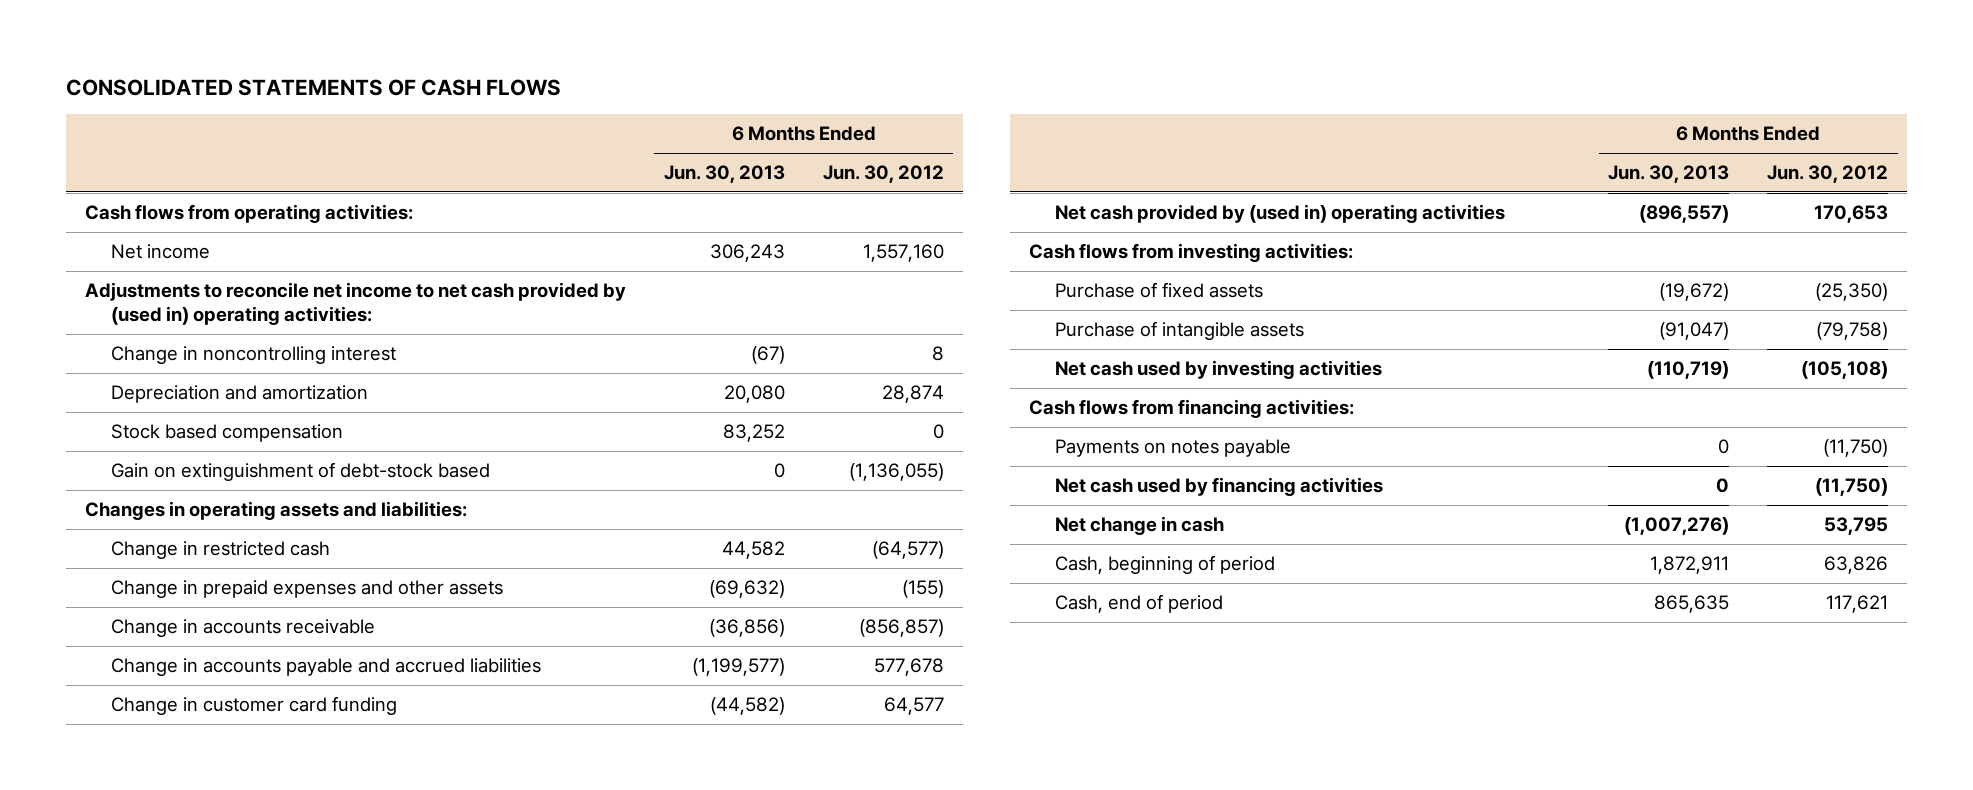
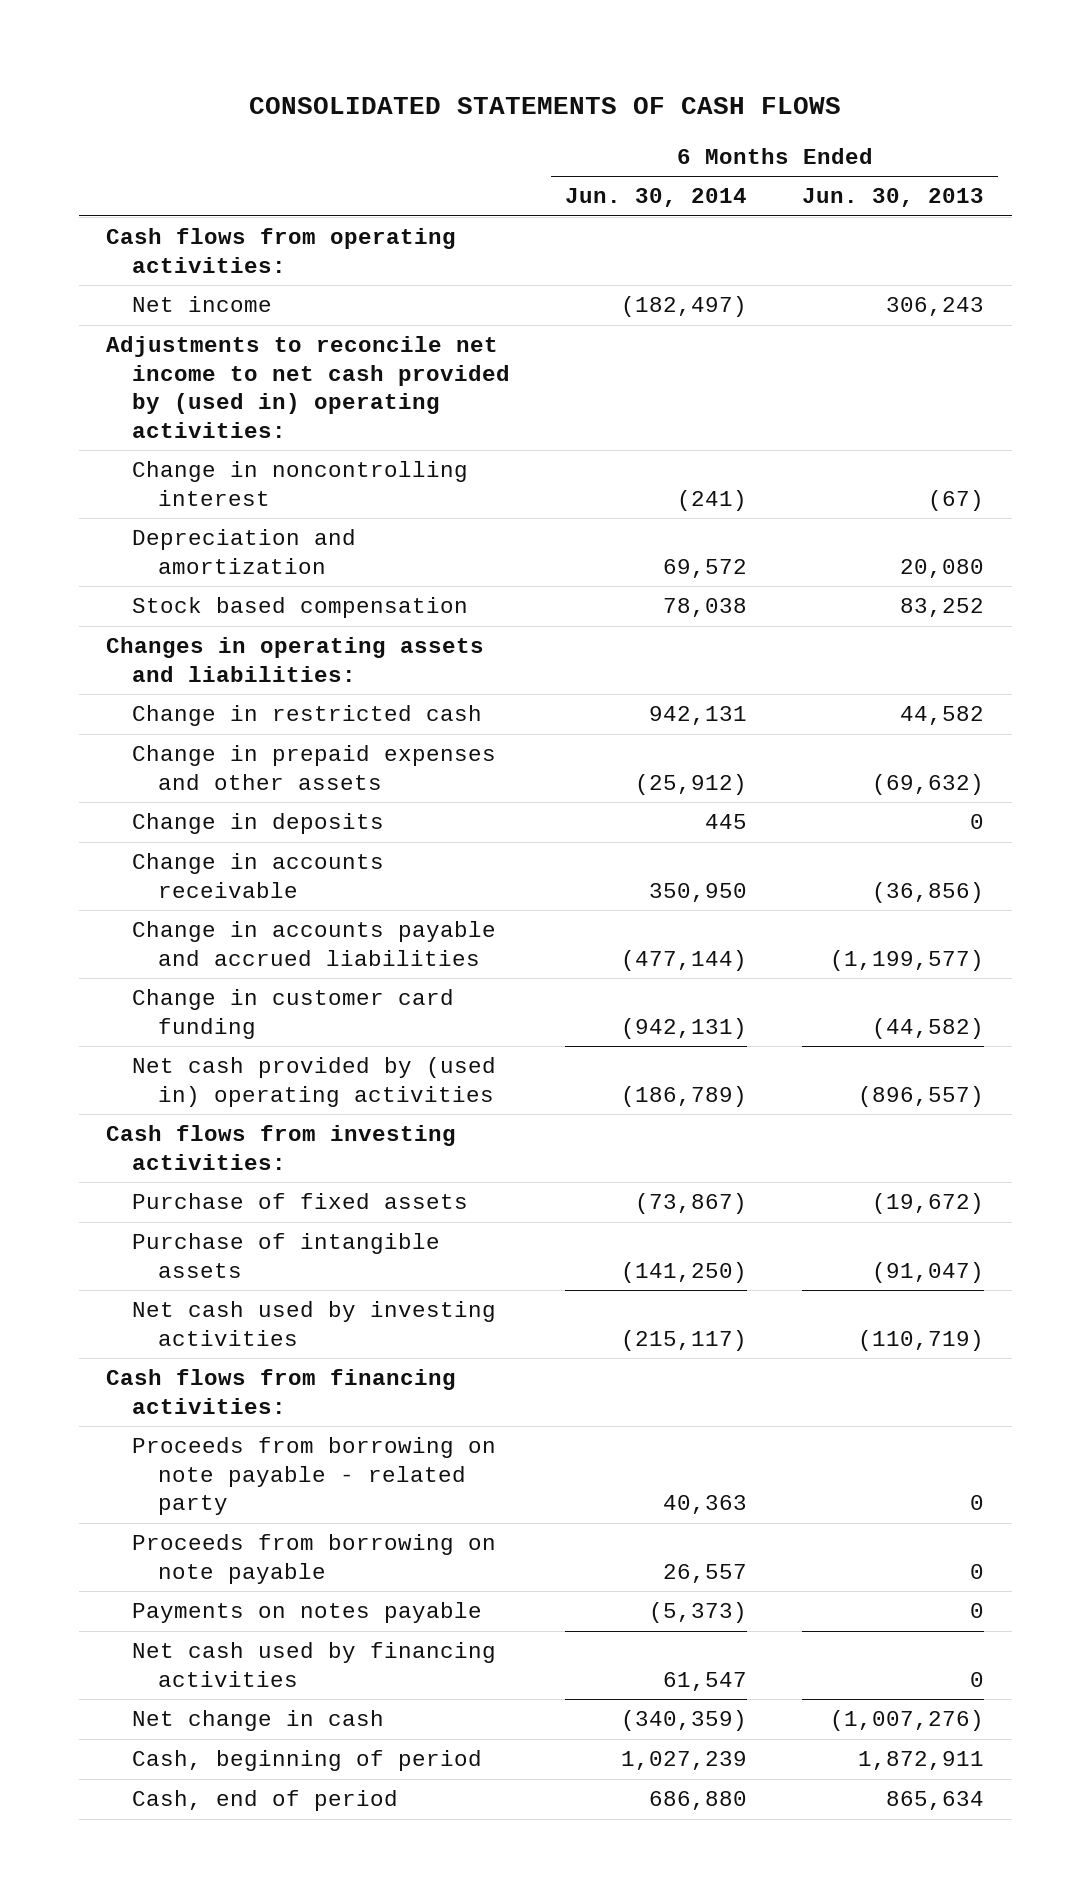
[822,165,944,184] Jun. 30, 2012 -> none
none -> [565,188,748,208] Jun. 30, 2014
[111,462,491,482] Gain on extinguishment of debt-stock based -> none
none -> [131,813,384,835] Change in deposits
none -> [131,1437,496,1516] Proceeds from borrowing on note payable - related party
none -> [131,1534,496,1584] Proceeds from borrowing on note payable
[1654,595,1730,614] 865,635 -> [886,1791,985,1811] 865,634

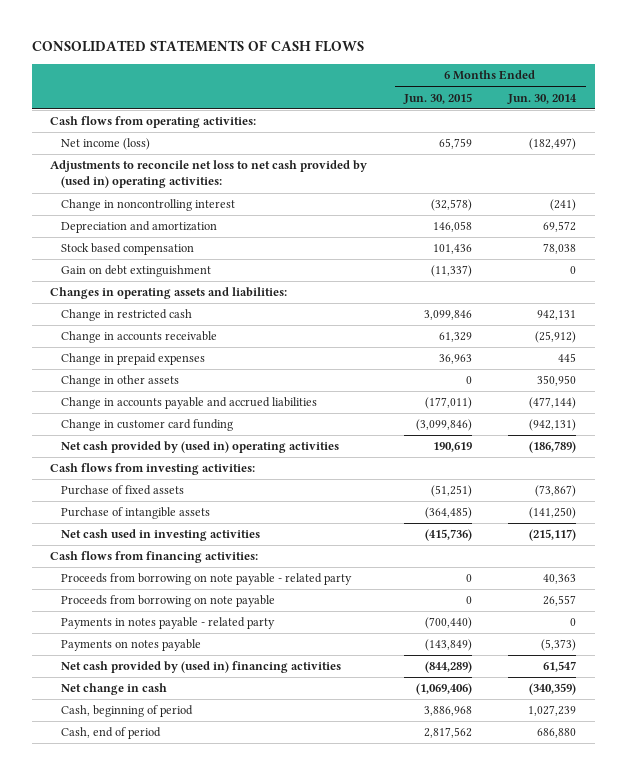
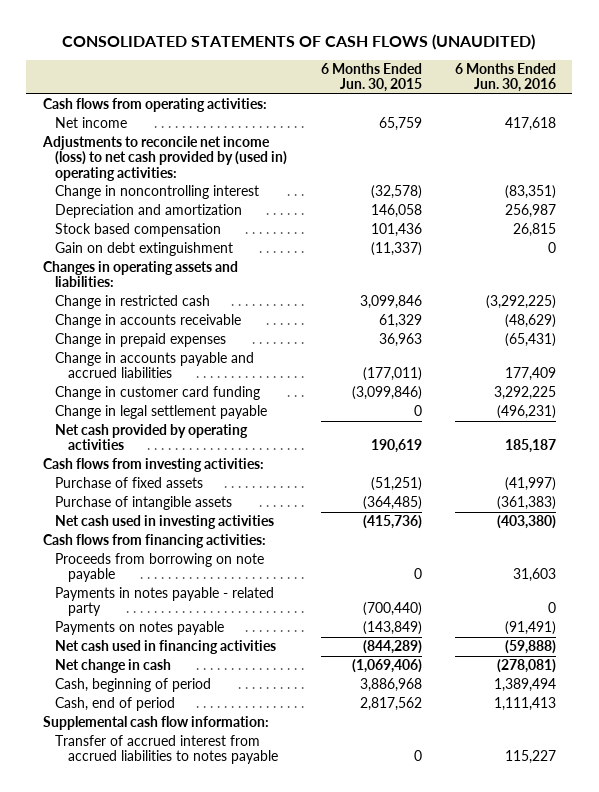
[31,40,364,53] CONSOLIDATED STATEMENTS OF CASH FLOWS -> [62,33,536,50] CONSOLIDATED STATEMENTS OF CASH FLOWS (UNAUDITED)
[507,93,578,104] Jun. 30, 2014 -> none
none -> [454,63,556,93] 6 Months Ended Jun. 30, 2016
[60,138,150,151] Net income (loss) -> [55,117,128,129] Net income
[50,160,368,189] Adjustments to reconcile net loss to net cash provided by (used in) operating activities: -> [41,136,288,181] Adjustments to reconcile net income (loss) to net cash provided by (used in) operating activities:
[60,375,179,388] Change in other assets -> none
none -> [55,405,268,420] Change in legal settlement payable
[60,441,339,454] Net cash provided by (used in) operating activities -> [55,424,249,451] Net cash provided by operating activities
[60,573,352,586] Proceeds from borrowing on note payable - related party -> none
[60,661,341,674] Net cash provided by (used in) financing activities -> [55,640,277,655] Net cash used in financing activities
none -> [42,716,269,731] Supplemental cash flow information:
none -> [55,735,279,765] Transfer of accrued interest from accrued liabilities to notes payable

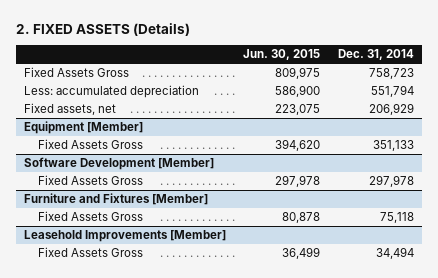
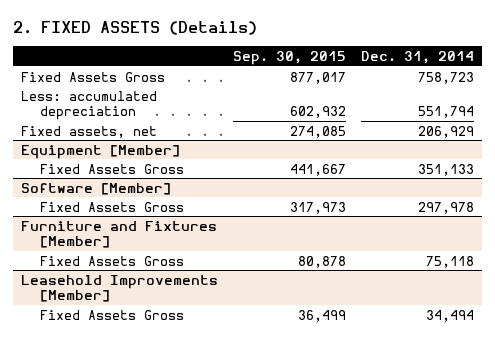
[243,49,321,61] Jun. 30, 2015 -> none
none -> [233,50,347,65] Sep. 30, 2015
[24,157,215,171] Software Development [Member] -> [20,182,171,195] Software [Member]

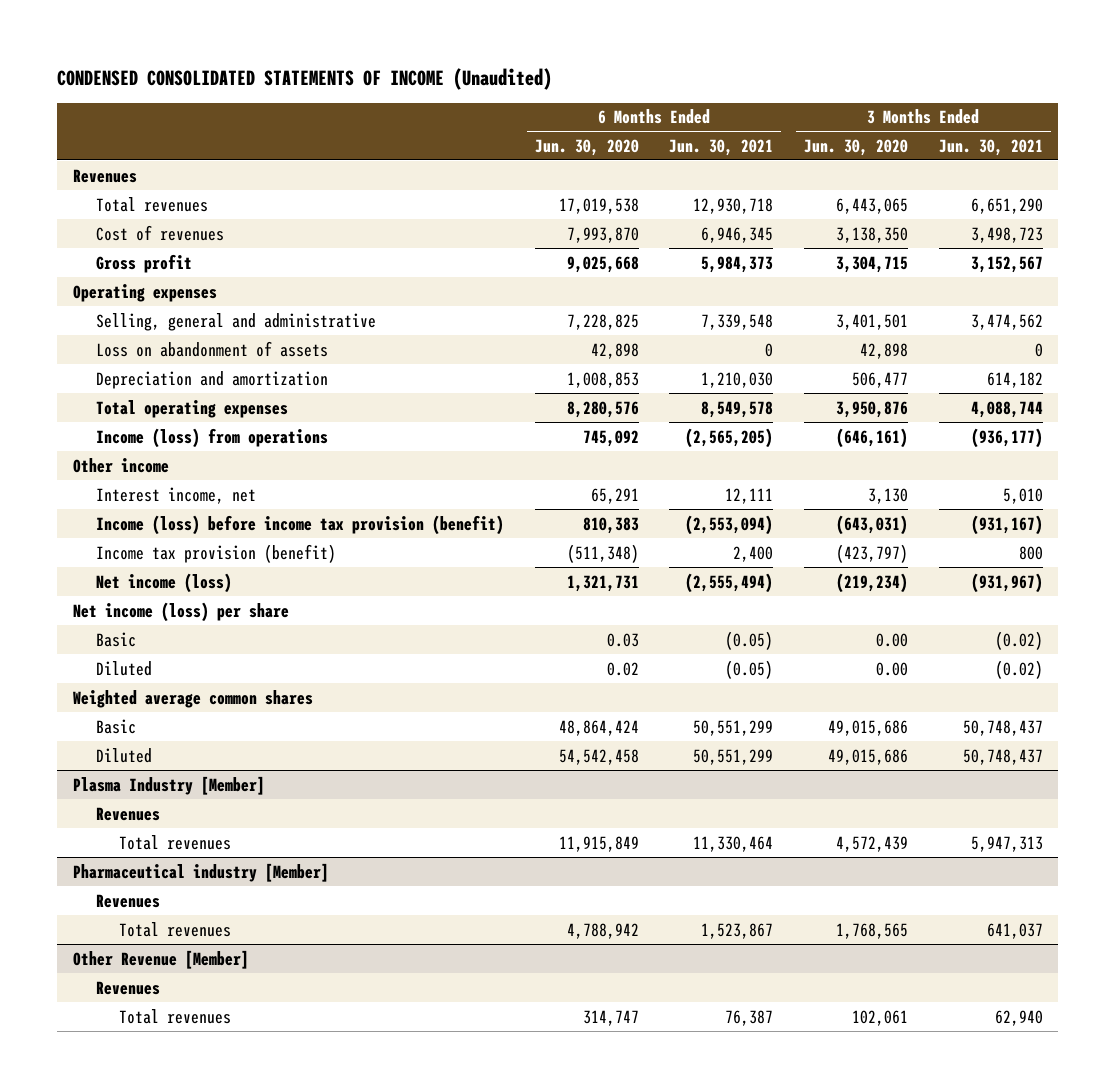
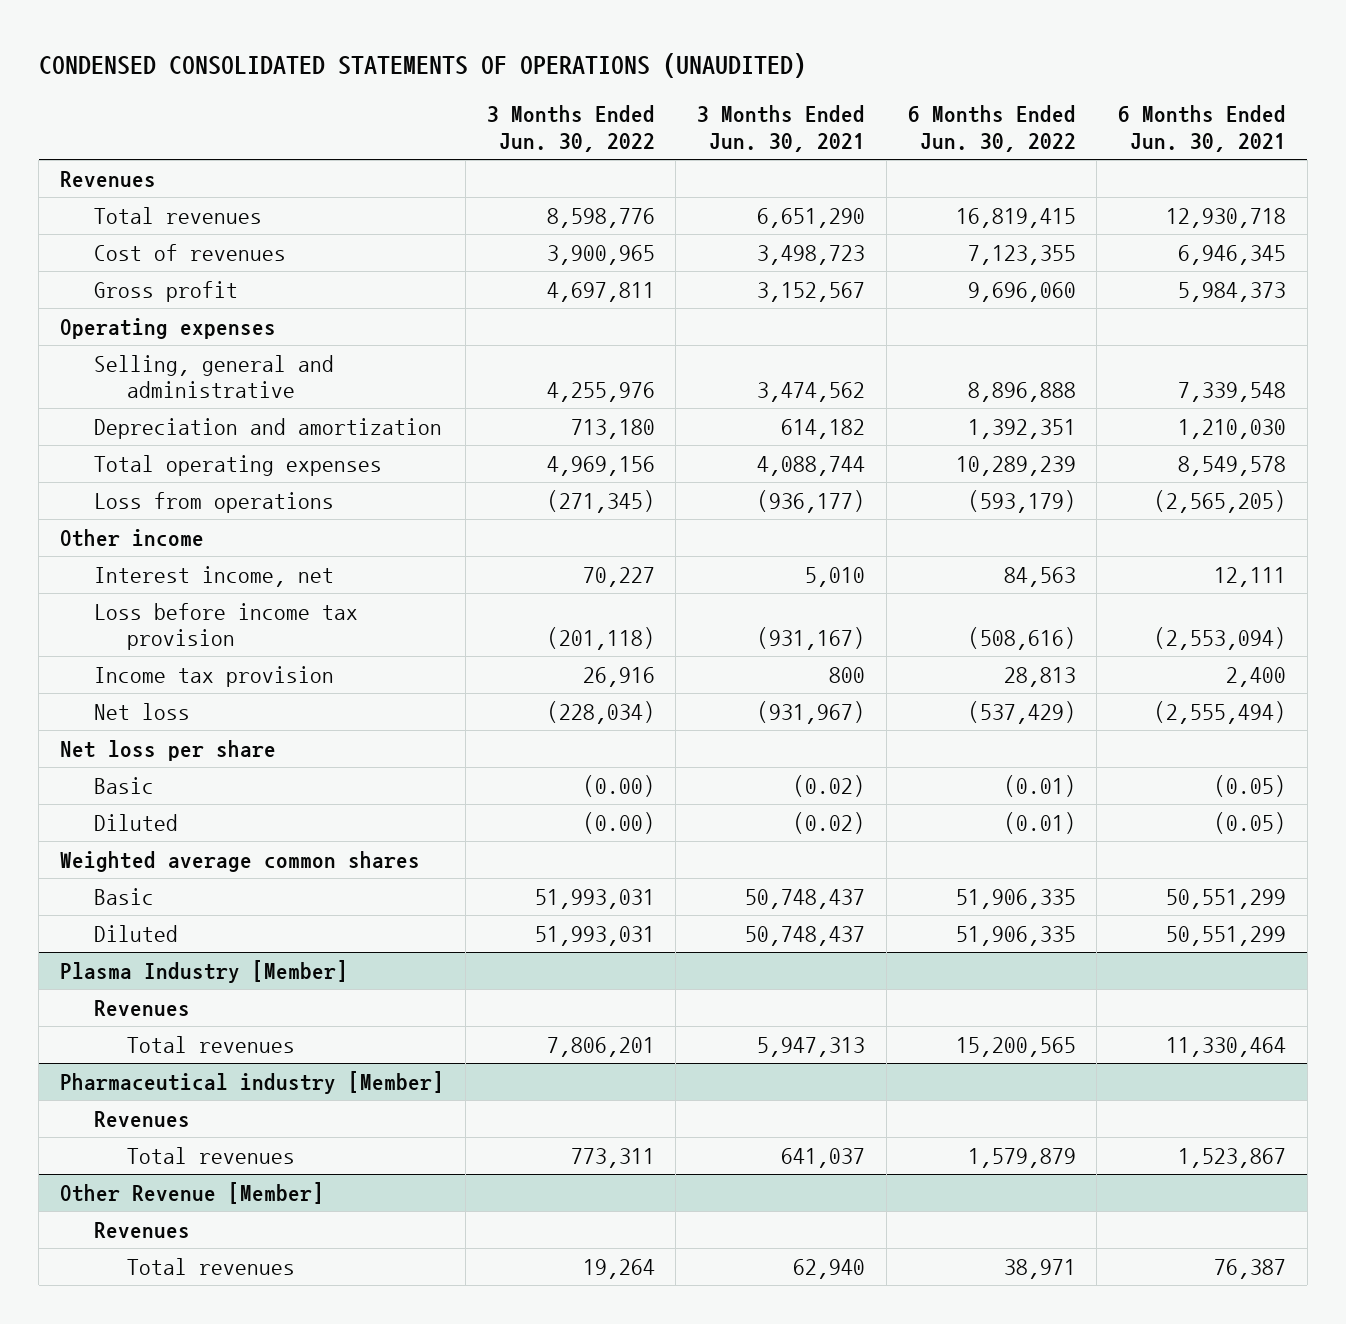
[57,67,553,90] CONDENSED CONSOLIDATED STATEMENTS OF INCOME (Unaudited) -> [38,53,806,79] CONDENSED CONSOLIDATED STATEMENTS OF OPERATIONS (UNAUDITED)
[534,138,639,156] Jun. 30, 2020 -> none
[804,138,909,156] Jun. 30, 2020 -> none
none -> [486,105,655,152] 3 Months Ended Jun. 30, 2022
none -> [907,105,1076,152] 6 Months Ended Jun. 30, 2022
[95,340,328,357] Loss on abandonment of assets -> none
[95,427,328,448] Income (loss) from operations -> [93,491,334,513] Loss from operations
[95,514,504,535] Income (loss) before income tax provision (benefit) -> [93,602,358,651] Loss before income tax provision
[95,543,336,563] Income tax provision (benefit) -> [93,665,334,687] Income tax provision
[95,572,232,593] Net income (loss) -> [93,702,190,720] Net loss
[72,601,289,622] Net income (loss) per share -> [60,739,277,761] Net loss per share

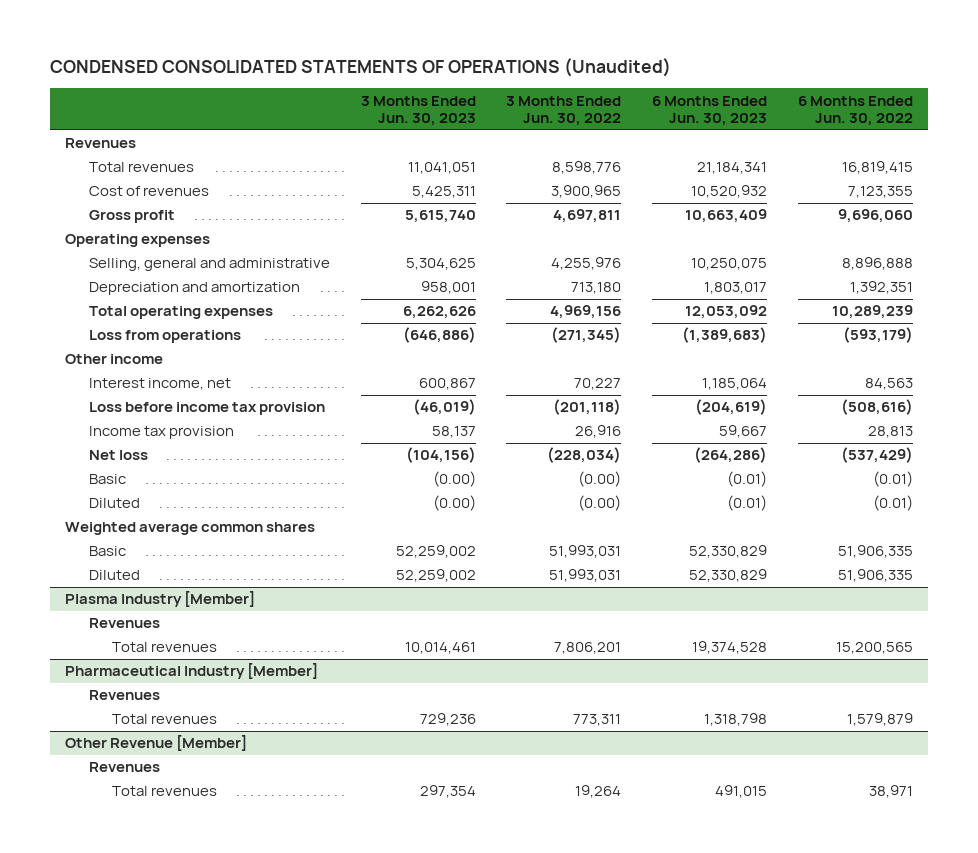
[38,53,806,79] CONDENSED CONSOLIDATED STATEMENTS OF OPERATIONS (UNAUDITED) -> [49,58,671,78] CONDENSED CONSOLIDATED STATEMENTS OF OPERATIONS (Unaudited)
[697,105,866,152] 3 Months Ended Jun. 30, 2021 -> none
[1118,105,1287,152] 6 Months Ended Jun. 30, 2021 -> none
none -> [360,95,476,127] 3 Months Ended Jun. 30, 2023
none -> [651,95,767,127] 6 Months Ended Jun. 30, 2023
[60,739,277,761] Net loss per share -> none
[60,1070,445,1094] Pharmaceutical industry [Member] -> [65,663,319,680] Pharmaceutical Industry [Member]

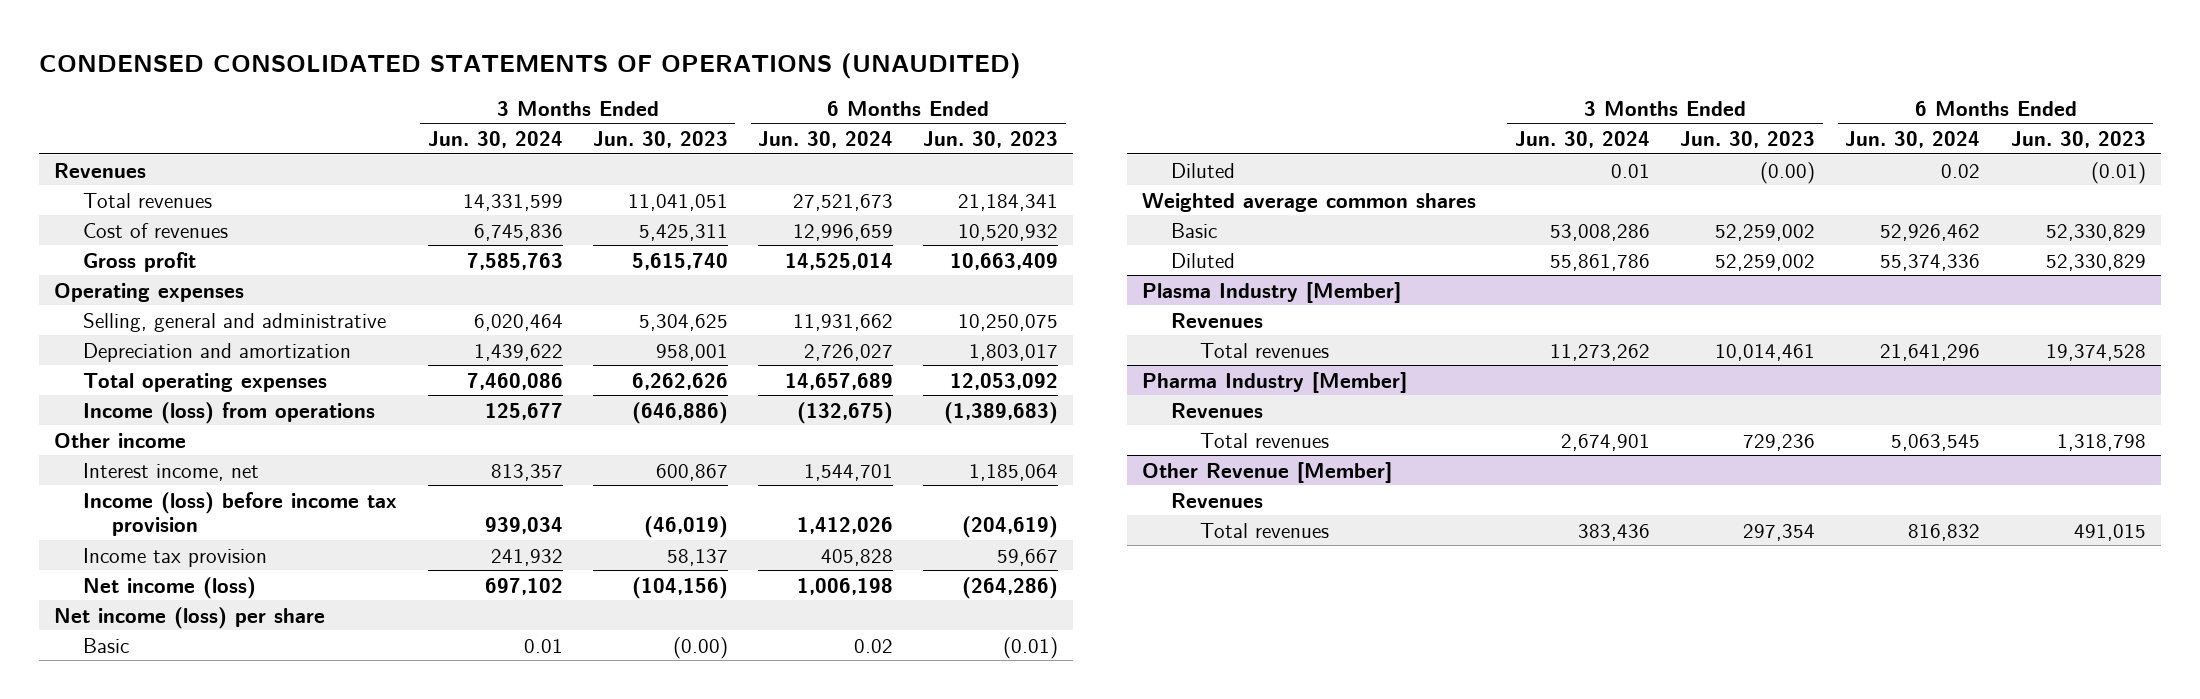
[49,58,671,78] CONDENSED CONSOLIDATED STATEMENTS OF OPERATIONS (Unaudited) -> [39,53,1022,80] CONDENSED CONSOLIDATED STATEMENTS OF OPERATIONS (UNAUDITED)
[506,95,622,127] 3 Months Ended Jun. 30, 2022 -> none
[797,95,913,127] 6 Months Ended Jun. 30, 2022 -> none
none -> [427,131,563,149] Jun. 30, 2024
none -> [758,131,894,149] Jun. 30, 2024
[88,330,241,344] Loss from operations -> [83,401,376,424] Income (loss) from operations
[88,402,325,416] Loss before income tax provision -> [83,491,398,537] Income (loss) before income tax provision
[88,450,148,461] Net loss -> [83,576,257,599] Net income (loss)
none -> [54,606,326,629] Net income (loss) per share
[65,663,319,680] Pharmaceutical Industry [Member] -> [1141,371,1407,393] Pharma Industry [Member]

